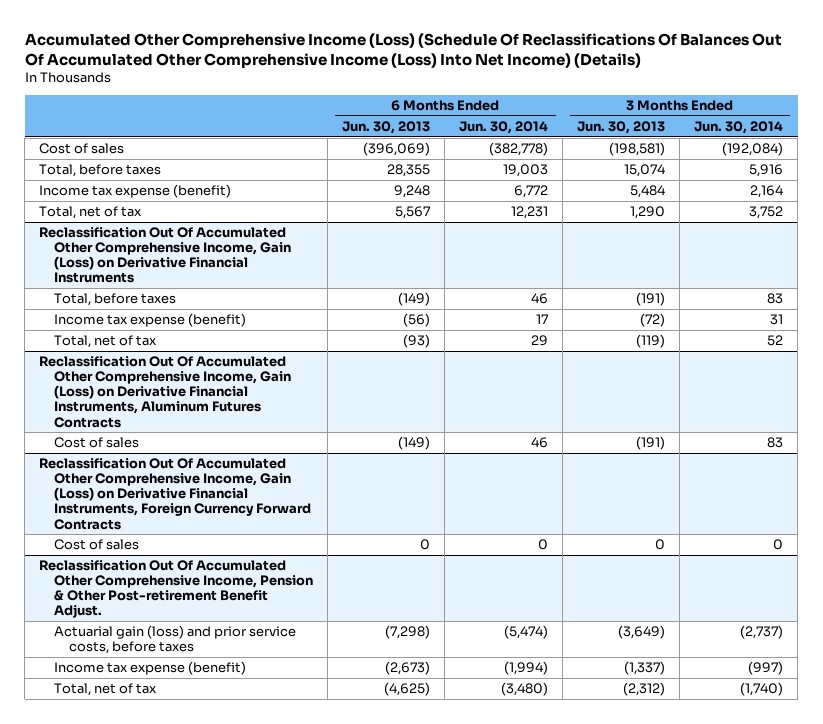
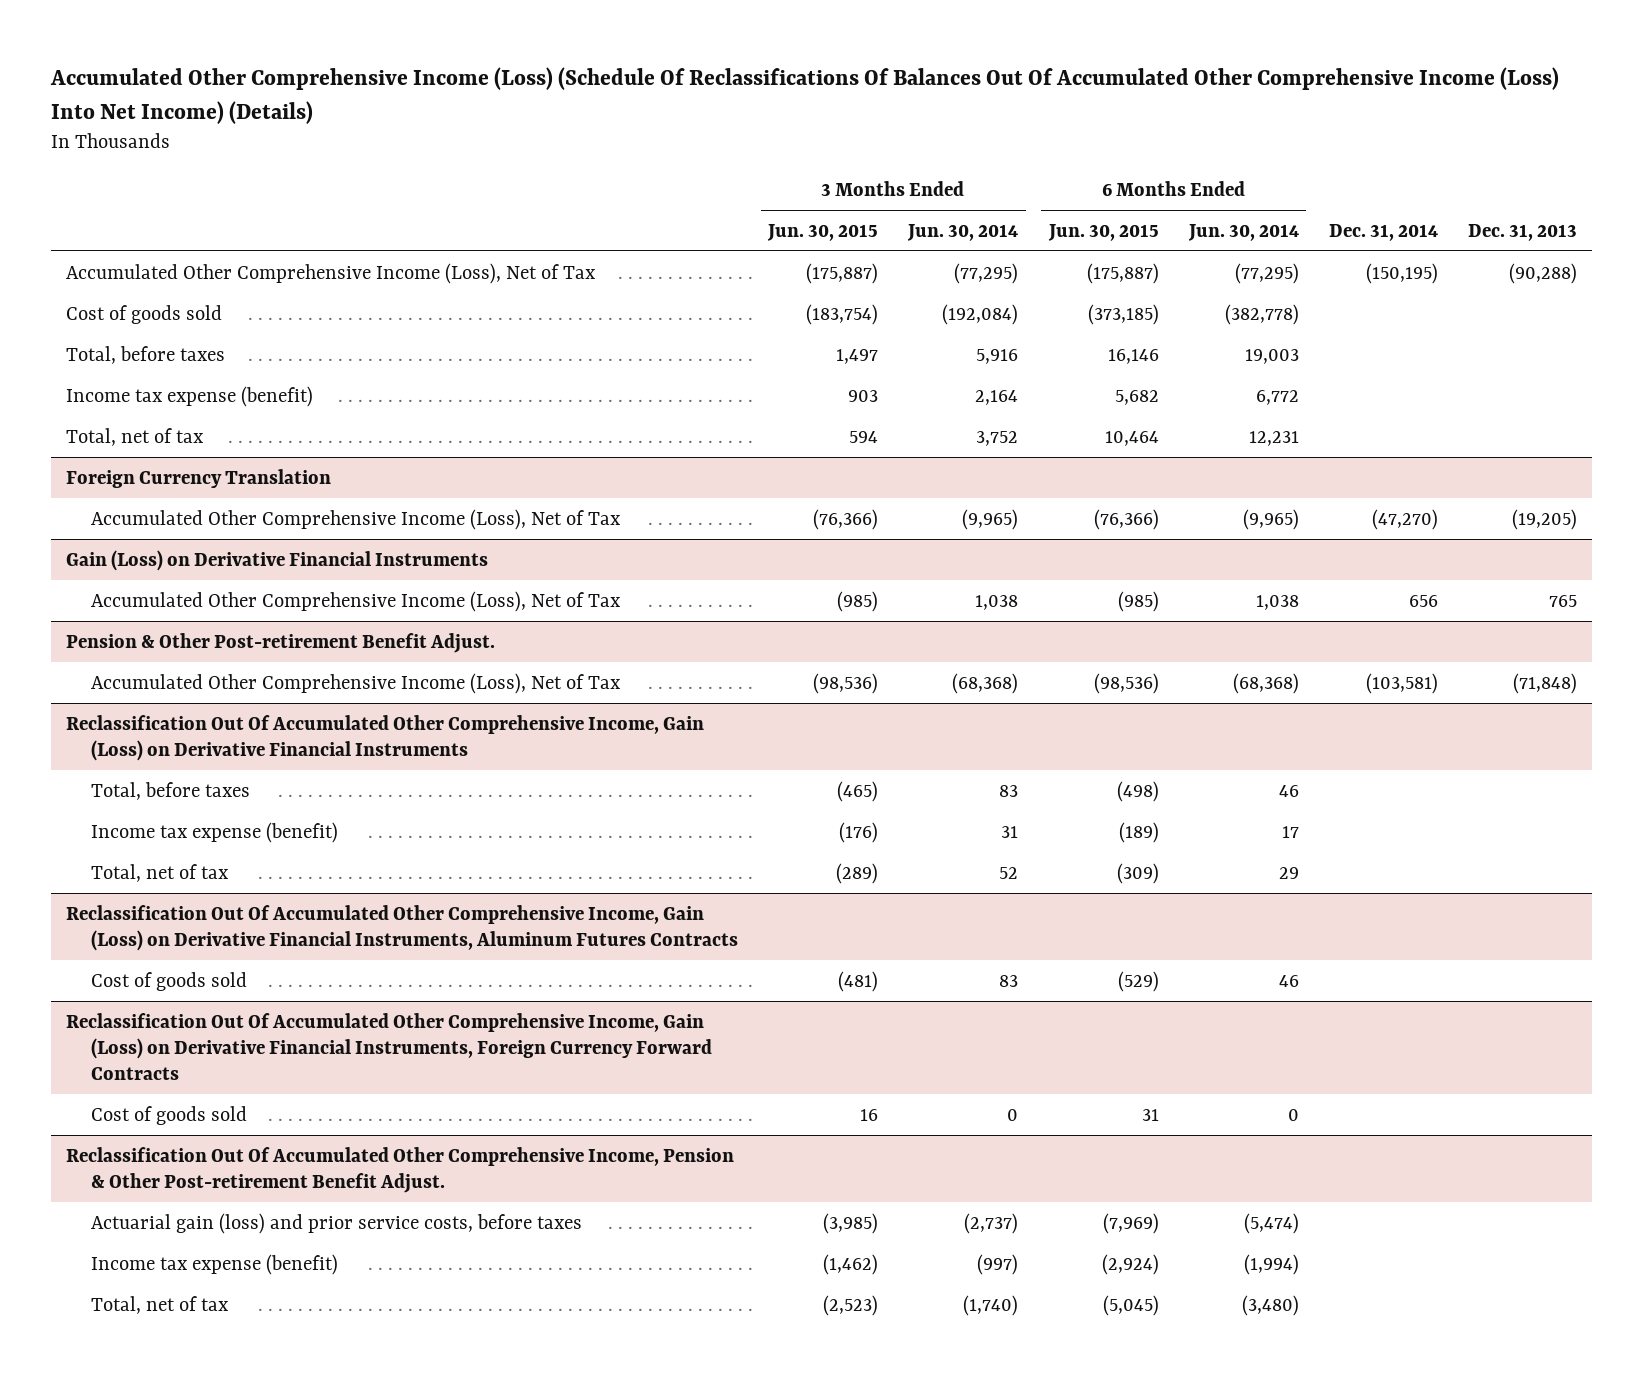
[342,121,431,135] Jun. 30, 2013 -> none
[577,121,666,135] Jun. 30, 2013 -> none
none -> [767,223,879,241] Jun. 30, 2015
none -> [1047,223,1159,241] Jun. 30, 2015
none -> [1329,223,1439,241] Dec. 31, 2014
none -> [1468,223,1578,241] Dec. 31, 2013
none -> [66,262,596,284] Accumulated Other Comprehensive Income (Loss), Net of Tax
[39,143,125,155] Cost of sales -> [66,304,223,324] Cost of goods sold
none -> [66,468,332,488] Foreign Currency Translation
none -> [90,508,620,530] Accumulated Other Comprehensive Income (Loss), Net of Tax
none -> [66,549,489,571] Gain (Loss) on Derivative Financial Instruments
none -> [90,590,620,612] Accumulated Other Comprehensive Income (Loss), Net of Tax
none -> [66,632,496,653] Pension & Other Post-retirement Benefit Adjust.
none -> [90,672,620,694] Accumulated Other Comprehensive Income (Loss), Net of Tax
[54,437,140,449] Cost of sales -> [90,971,247,991] Cost of goods sold
[54,539,140,551] Cost of sales -> [90,1105,247,1125] Cost of goods sold

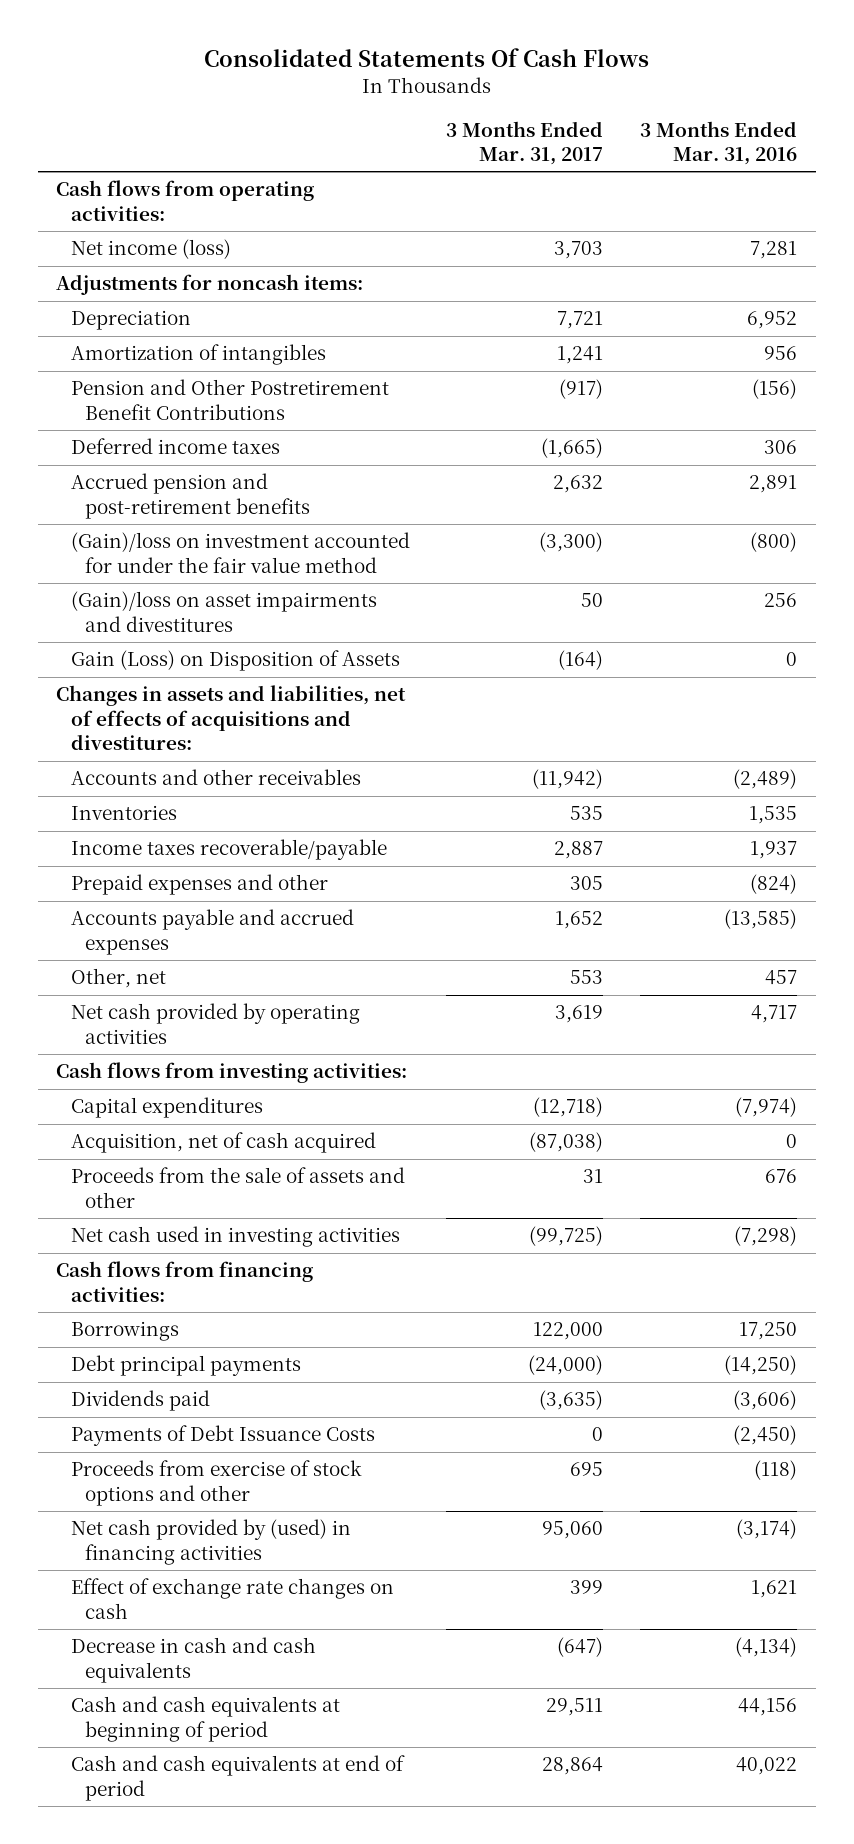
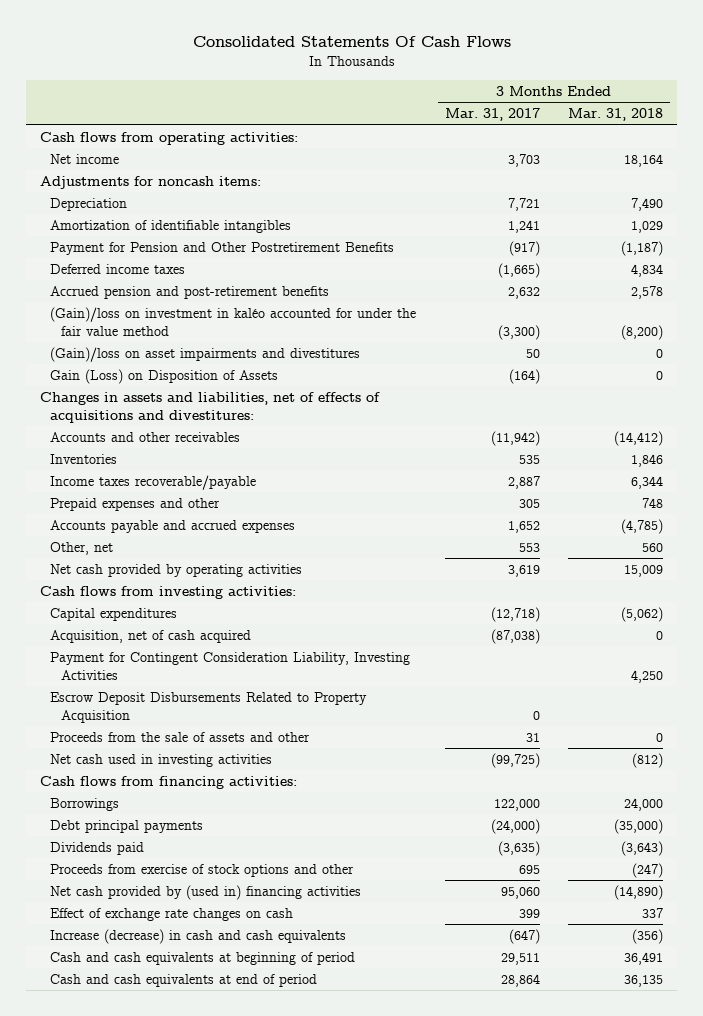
[640,120,798,166] 3 Months Ended Mar. 31, 2016 -> none
none -> [568,108,664,122] Mar. 31, 2018
[70,239,231,260] Net income (loss) -> [50,153,120,164] Net income
[70,344,326,366] Amortization of intangibles -> [50,219,292,233] Amortization of identifiable intangibles
[70,379,389,420] Pension and Other Postretirement Benefit Contributions -> [50,241,395,255] Payment for Pension and Other Postretirement Benefits
[70,532,410,573] (Gain)/loss on investment accounted for under the fair value method -> [50,306,417,336] (Gain)/loss on investment in kaléo accounted for under the fair value method
none -> [50,651,411,680] Payment for Contingent Consideration Liability, Investing Activities
none -> [50,691,368,723] Escrow Deposit Disbursements Related to Property Acquisition
[70,1425,375,1447] Payments of Debt Issuance Costs -> none
[70,1519,351,1565] Net cash provided by (used) in financing activities -> [50,884,362,900] Net cash provided by (used in) financing activities
[70,1637,316,1683] Decrease in cash and cash equivalents -> [50,928,347,944] Increase (decrease) in cash and cash equivalents

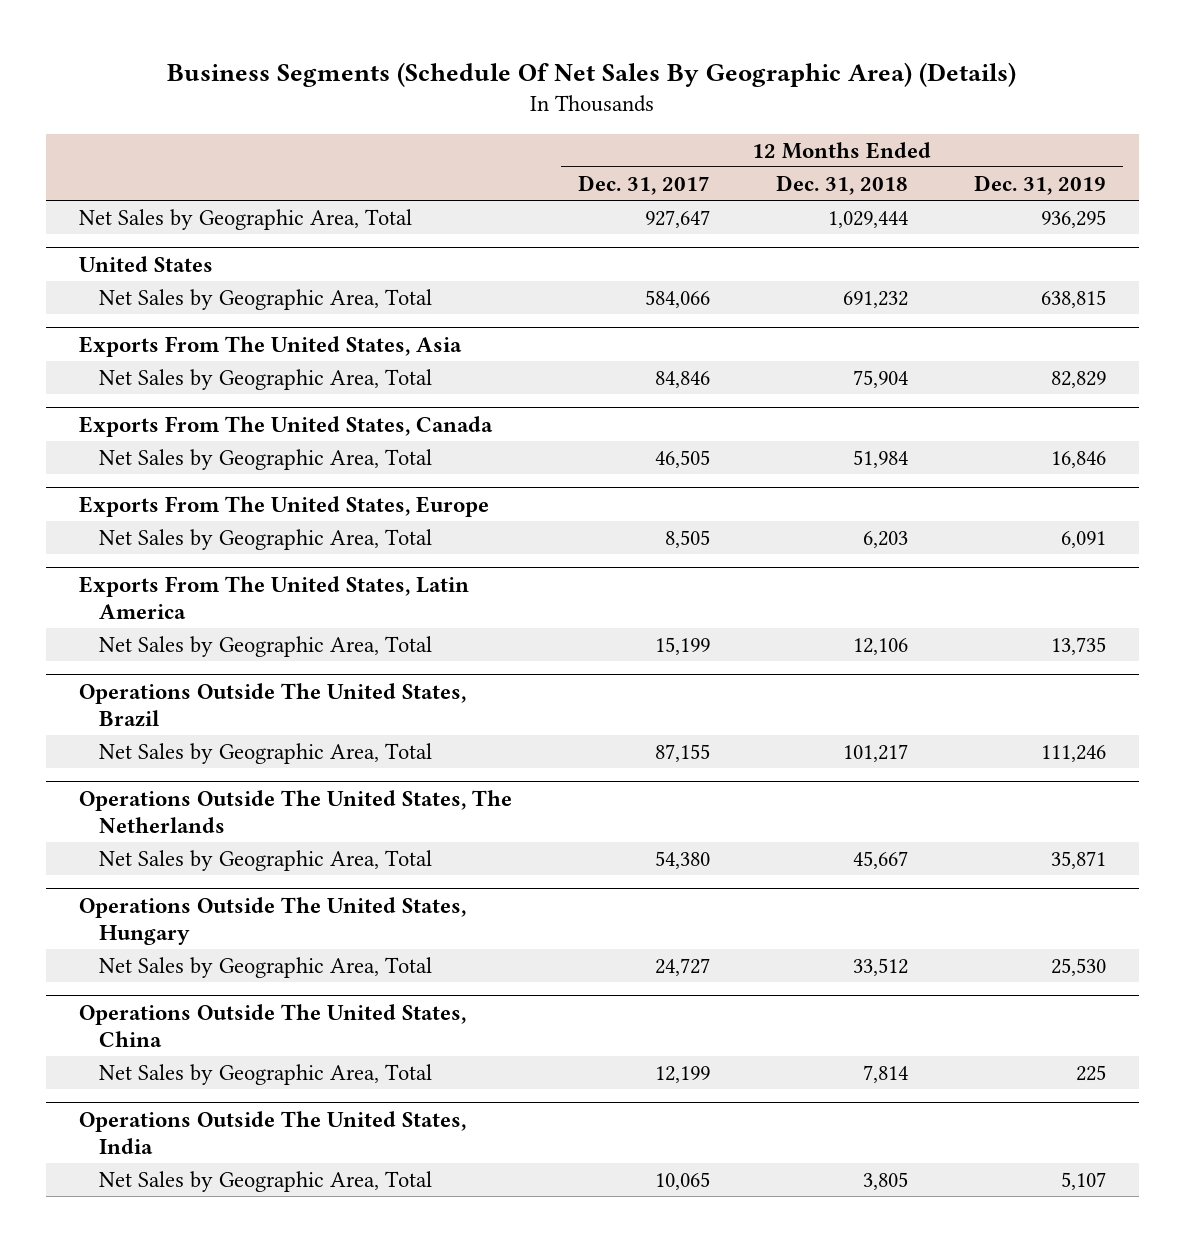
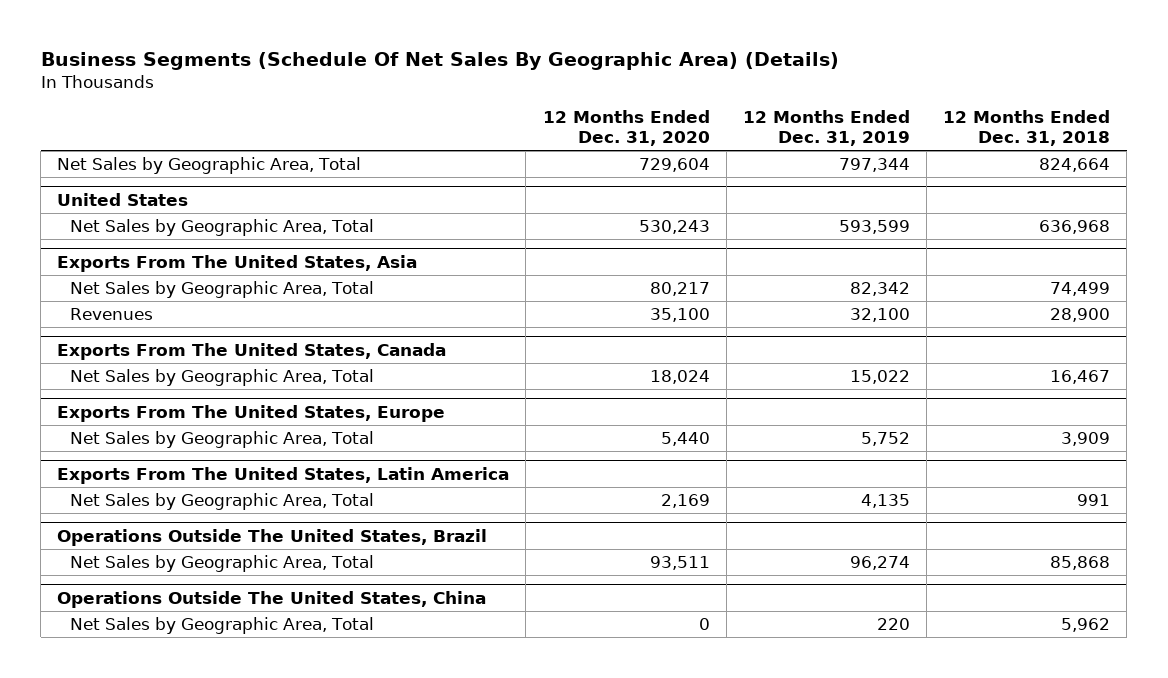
[577,174,710,195] Dec. 31, 2017 -> none
none -> [542,110,710,147] 12 Months Ended Dec. 31, 2020
[828,211,909,229] 1,029,444 -> [1039,157,1111,172] 824,664
[1041,210,1107,229] 936,295 -> [838,157,910,172] 797,344
[843,291,909,309] 691,232 -> [1039,219,1111,234] 636,968
[1041,290,1107,309] 638,815 -> [838,219,910,234] 593,599
[853,370,909,389] 75,904 -> [1050,281,1111,296] 74,499
[1051,371,1107,389] 82,829 -> [849,281,910,296] 82,342
none -> [69,307,153,320] Revenues
[853,450,909,469] 51,984 -> [1050,369,1111,384] 16,467
[1051,451,1107,469] 16,846 -> [849,369,910,384] 15,022
[863,531,909,549] 6,203 -> [1061,431,1111,446] 3,909
[1061,531,1107,549] 6,091 -> [860,431,910,446] 5,752
[853,638,909,656] 12,106 -> [1077,493,1111,506] 991
[1051,637,1107,656] 13,735 -> [860,493,910,508] 4,135
[78,789,512,833] Operations Outside The United States, The Netherlands -> none
[98,850,432,872] Net Sales by Geographic Area, Total -> none
[78,896,466,945] Operations Outside The United States, Hungary -> none
[98,957,432,979] Net Sales by Geographic Area, Total -> none
[843,744,909,763] 101,217 -> [1050,555,1111,570] 85,868
[1041,745,1107,763] 111,246 -> [849,555,910,570] 96,274
[78,1110,466,1154] Operations Outside The United States, India -> none
[98,1171,432,1193] Net Sales by Geographic Area, Total -> none
[863,1065,909,1084] 7,814 -> [1061,617,1111,632] 5,962
[1076,1065,1107,1082] 225 -> [876,617,910,630] 220

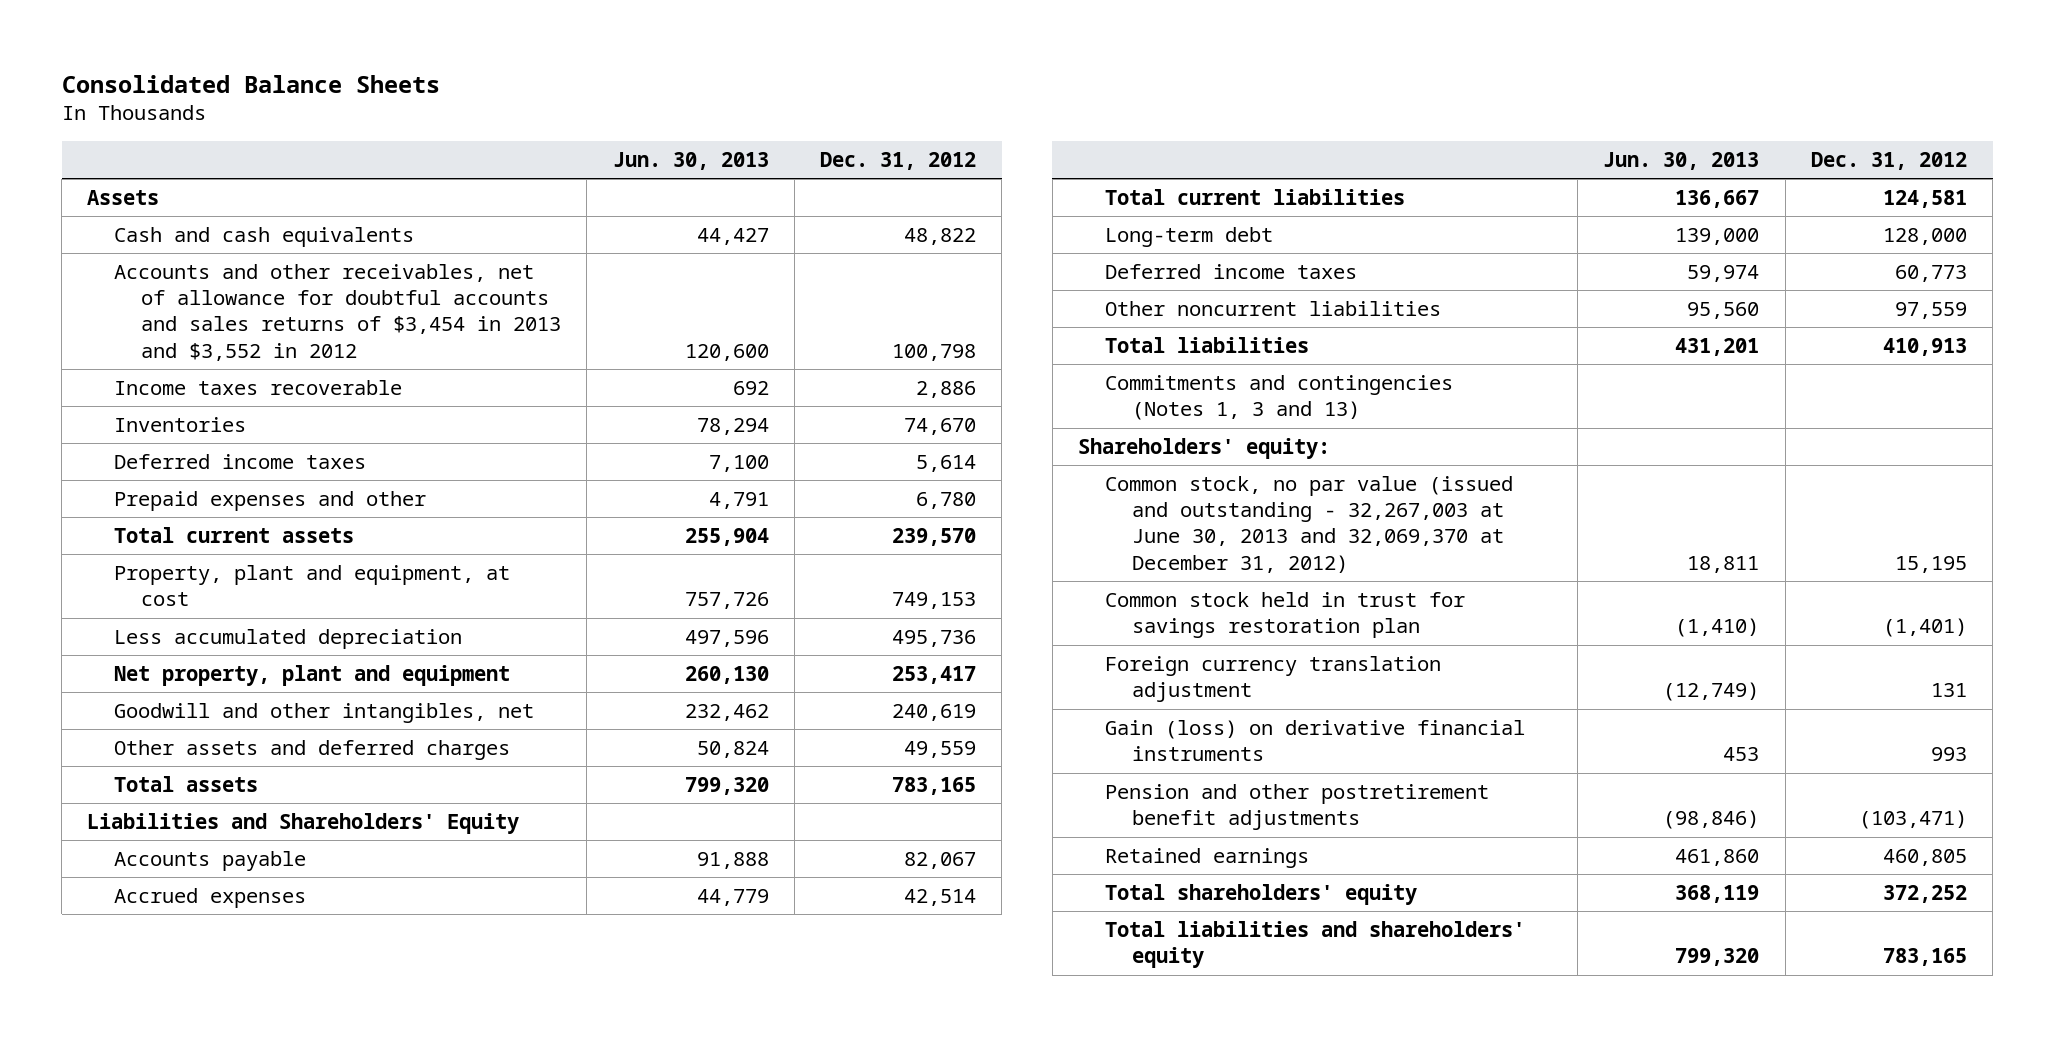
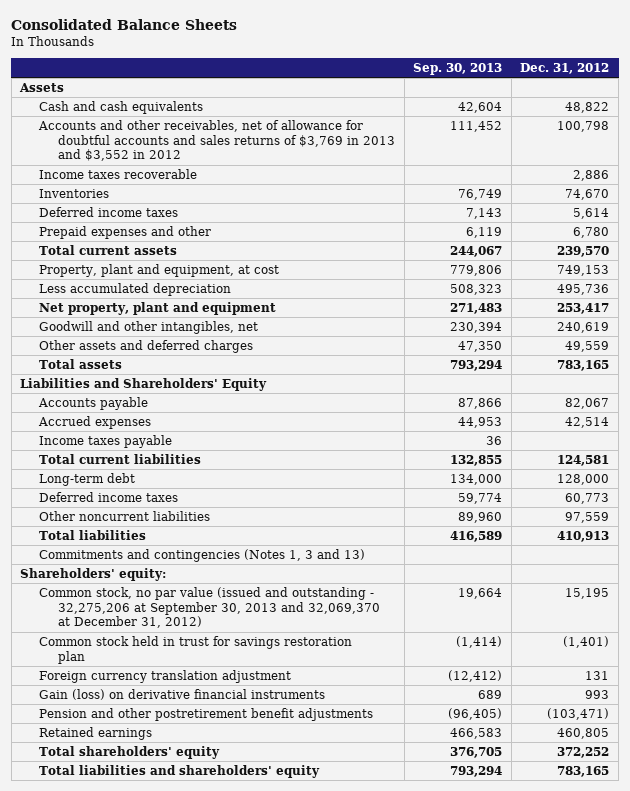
[612,151,769,170] Jun. 30, 2013 -> none
none -> [413,62,503,75] Sep. 30, 2013
[114,264,562,361] Accounts and other receivables, net of allowance for doubtful accounts and sales returns of $3,454 in 2013 and $3,552 in 2012 -> [38,119,395,162] Accounts and other receivables, net of allowance for doubtful accounts and sales returns of $3,769 in 2013 and $3,552 in 2012
none -> [39,434,173,448] Income taxes payable
[1105,476,1514,573] Common stock, no par value (issued and outstanding - 32,267,003 at June 30, 2013 and 32,069,370 at December 31, 2012) -> [39,586,380,629] Common stock, no par value (issued and outstanding - 32,275,206 at September 30, 2013 and 32,069,370 at December 31, 2012)

